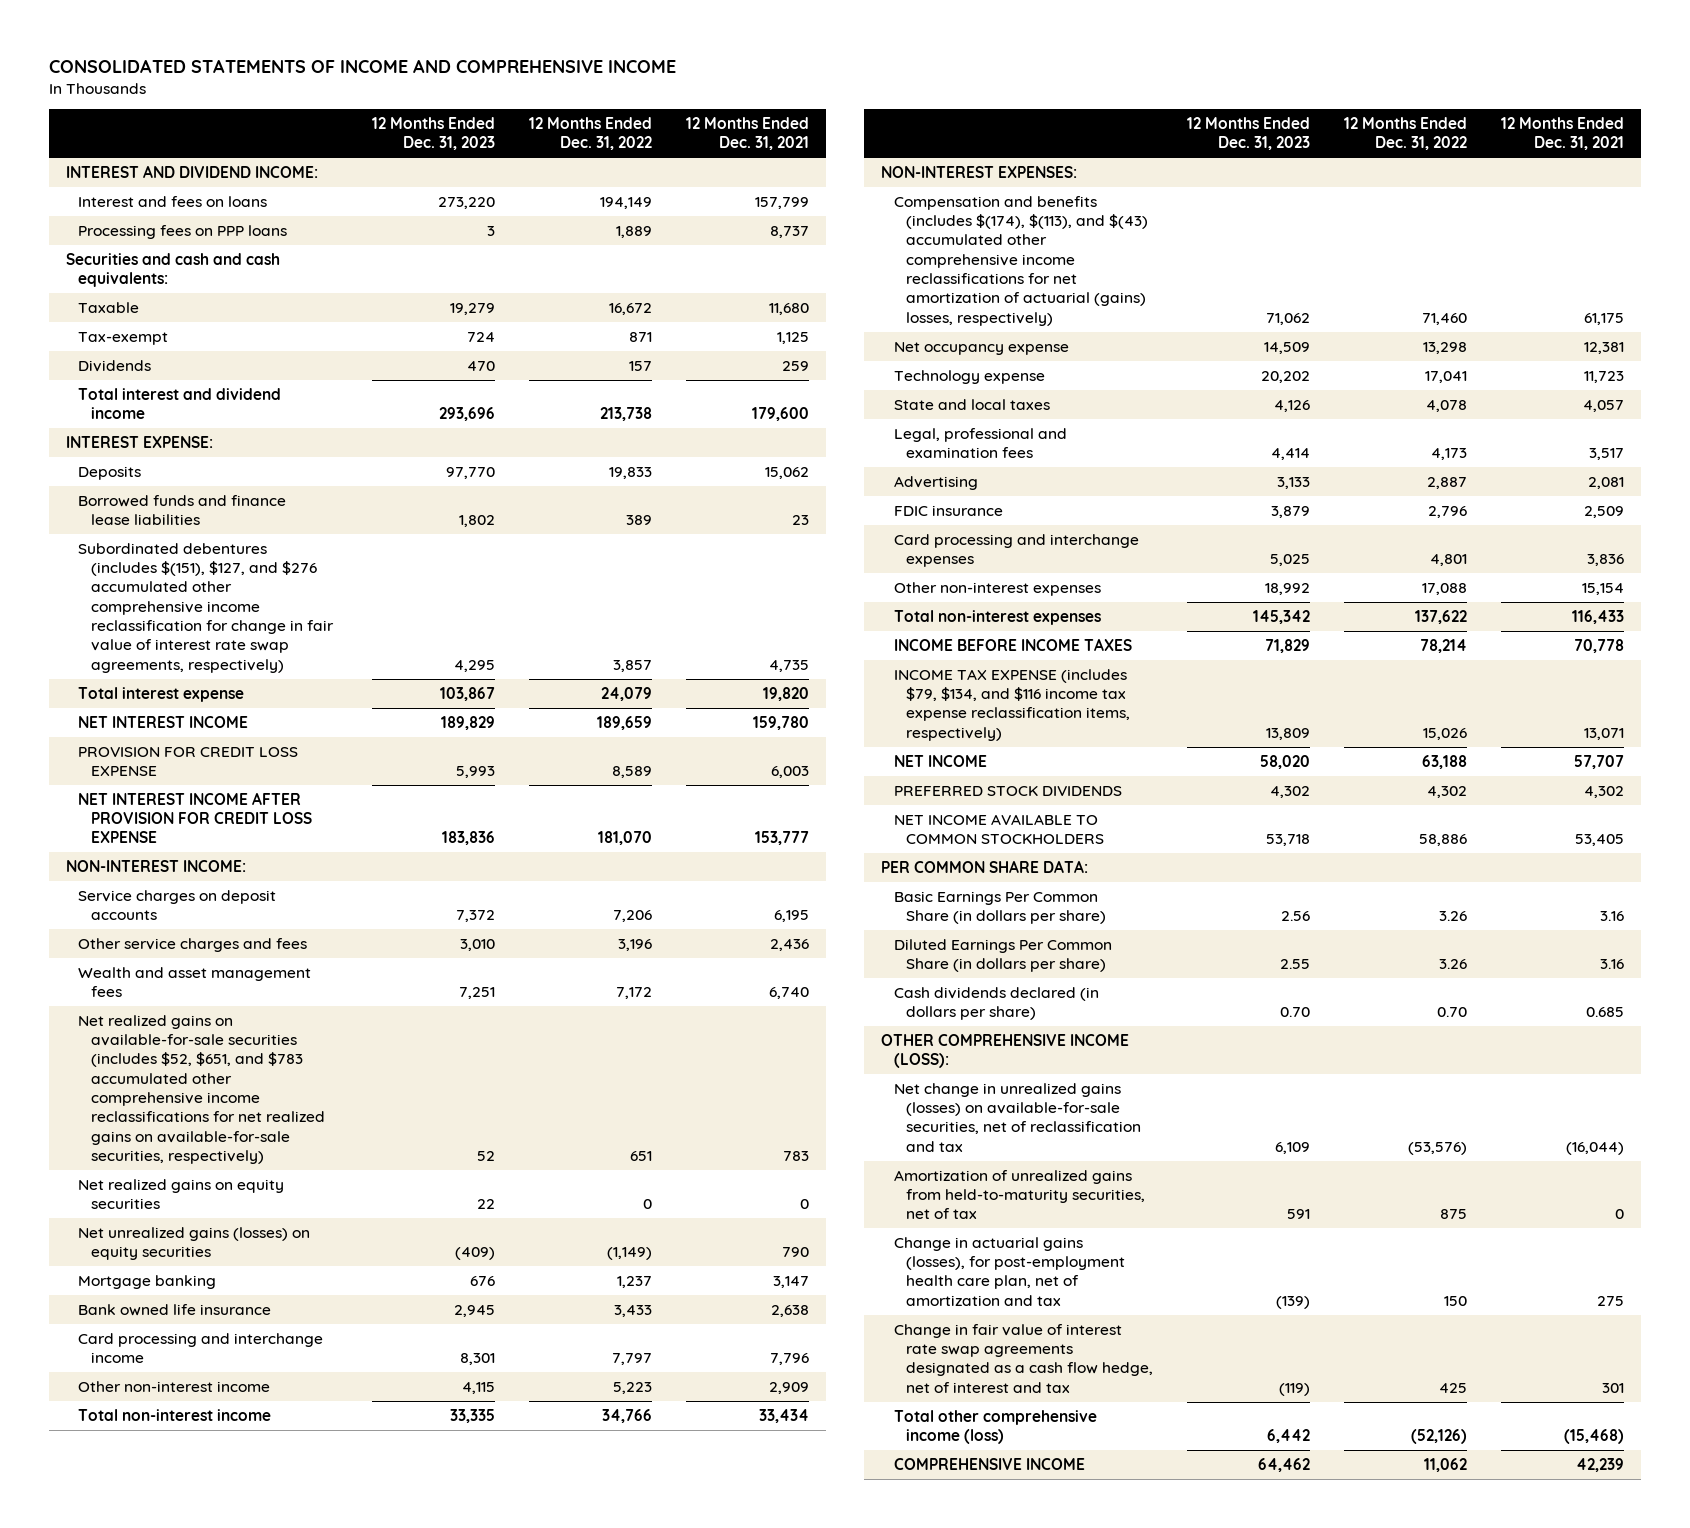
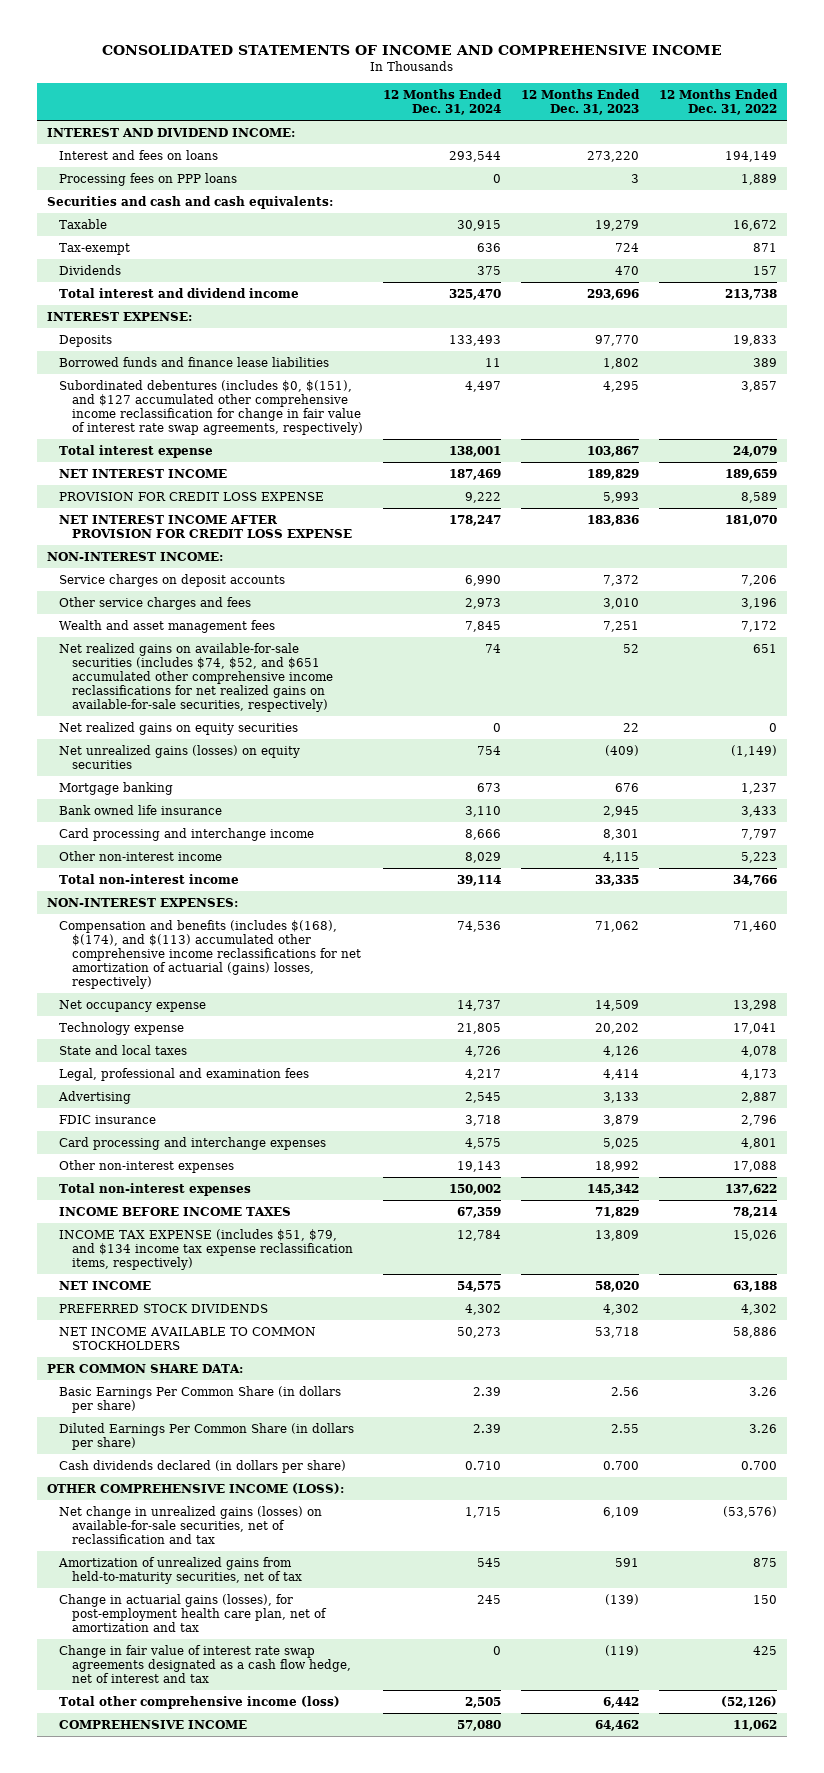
[685,116,809,151] 12 Months Ended Dec. 31, 2021 -> none
none -> [383,88,503,115] 12 Months Ended Dec. 31, 2024
[78,542,334,673] Subordinated debentures (includes $(151), $127, and $276 accumulated other comprehensive income reclassification for change in fair value of interest rate swap agreements, respectively) -> [59,379,364,435] Subordinated debentures (includes $0, $(151), and $127 accumulated other comprehensive income reclassification for change in fair value of interest rate swap agreements, respectively)
[78,1014,325,1164] Net realized gains on available-for-sale securities (includes $52, $651, and $783 accumulated other comprehensive income reclassifications for net realized gains on available-for-sale securities, respectively) -> [59,642,334,712] Net realized gains on available-for-sale securities (includes $74, $52, and $651 accumulated other comprehensive income reclassifications for net realized gains on available-for-sale securities, respectively)
[893,195,1149,326] Compensation and benefits (includes $(174), $(113), and $(43) accumulated other comprehensive income reclassifications for net amortization of actuarial (gains) losses, respectively) -> [59,919,362,989] Compensation and benefits (includes $(168), $(174), and $(113) accumulated other comprehensive income reclassifications for net amortization of actuarial (gains) losses, respectively)
[893,668,1131,741] INCOME TAX EXPENSE (includes $79, $134, and $116 income tax expense reclassification items, respectively) -> [59,1228,354,1270] INCOME TAX EXPENSE (includes $51, $79, and $134 income tax expense reclassification items, respectively)
[1280,1007,1311,1018] 0.70 -> [603,1460,640,1470] 0.700
[1437,1007,1468,1018] 0.70 -> [740,1460,777,1470] 0.700

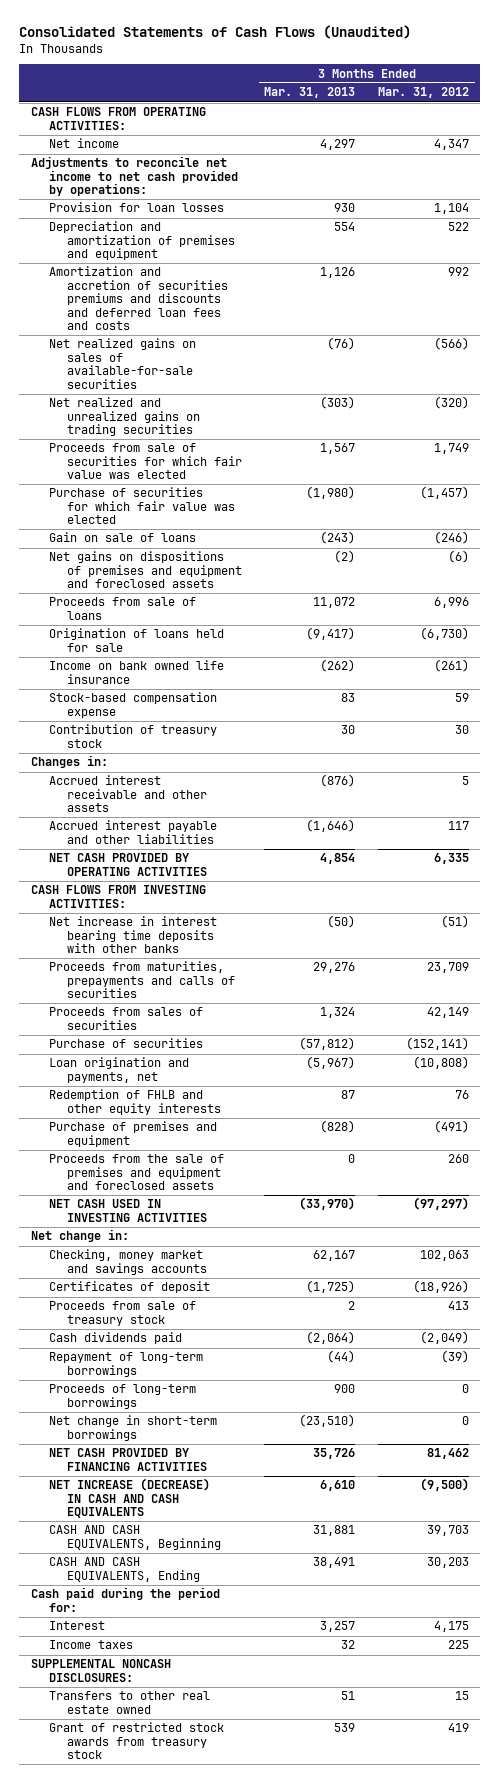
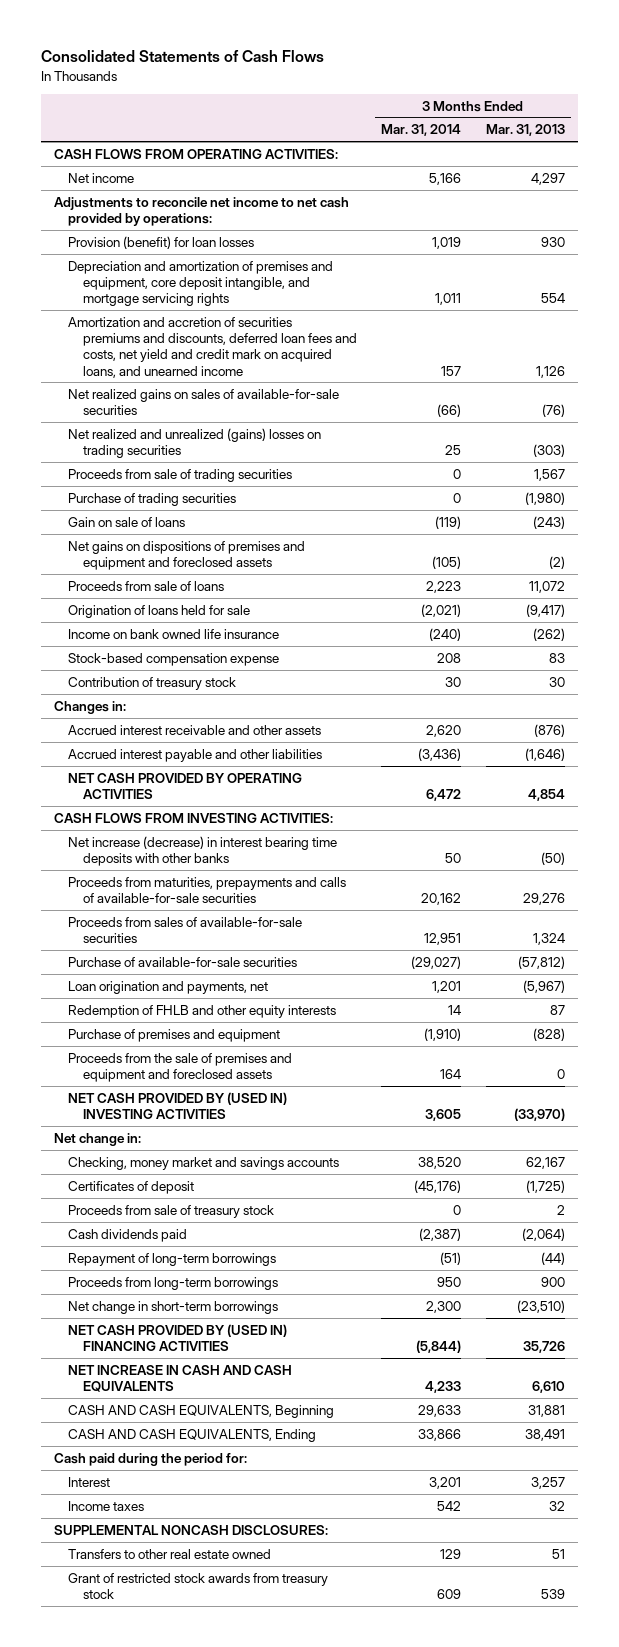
[19,25,412,40] Consolidated Statements of Cash Flows (Unaudited) -> [41,50,325,63] Consolidated Statements of Cash Flows
[377,87,469,99] Mar. 31, 2012 -> none
none -> [381,124,462,137] Mar. 31, 2014
[48,202,224,213] Provision for loan losses -> [68,235,255,249] Provision (benefit) for loan losses
[48,221,235,261] Depreciation and amortization of premises and equipment -> [68,260,334,307] Depreciation and amortization of premises and equipment, core deposit intangible, and mortgage servicing rights
[48,266,228,331] Amortization and accretion of securities premiums and discounts and deferred loan fees and costs -> [68,316,357,378] Amortization and accretion of securities premiums and discounts, deferred loan fees and costs, net yield and credit mark on acquired loans, and unearned income
[48,397,200,437] Net realized and unrealized gains on trading securities -> [68,427,322,459] Net realized and unrealized (gains) losses on trading securities
[48,443,242,480] Proceeds from sale of securities for which fair value was elected -> [68,468,293,482] Proceeds from sale of trading securities
[48,487,235,525] Purchase of securities for which fair value was elected -> [68,492,237,506] Purchase of trading securities
[48,916,217,954] Net increase in interest bearing time deposits with other banks -> [68,835,338,867] Net increase (decrease) in interest bearing time deposits with other banks
[48,961,235,999] Proceeds from maturities, prepayments and calls of securities -> [68,876,347,904] Proceeds from maturities, prepayments and calls of available-for-sale securities
[48,1007,203,1030] Proceeds from sales of securities -> [68,916,303,944] Proceeds from sales of available-for-sale securities
[48,1038,203,1049] Purchase of securities -> [68,956,298,967] Purchase of available-for-sale securities
[48,1199,207,1222] NET CASH USED IN INVESTING ACTIVITIES -> [68,1091,288,1120] NET CASH PROVIDED BY (USED IN) INVESTING ACTIVITIES
[48,1384,196,1409] Proceeds of long-term borrowings -> [68,1276,279,1290] Proceeds from long-term borrowings
[48,1448,207,1471] NET CASH PROVIDED BY FINANCING ACTIVITIES -> [68,1323,288,1352] NET CASH PROVIDED BY (USED IN) FINANCING ACTIVITIES
[48,1478,210,1519] NET INCREASE (DECREASE) IN CASH AND CASH EQUIVALENTS -> [68,1364,293,1393] NET INCREASE IN CASH AND CASH EQUIVALENTS

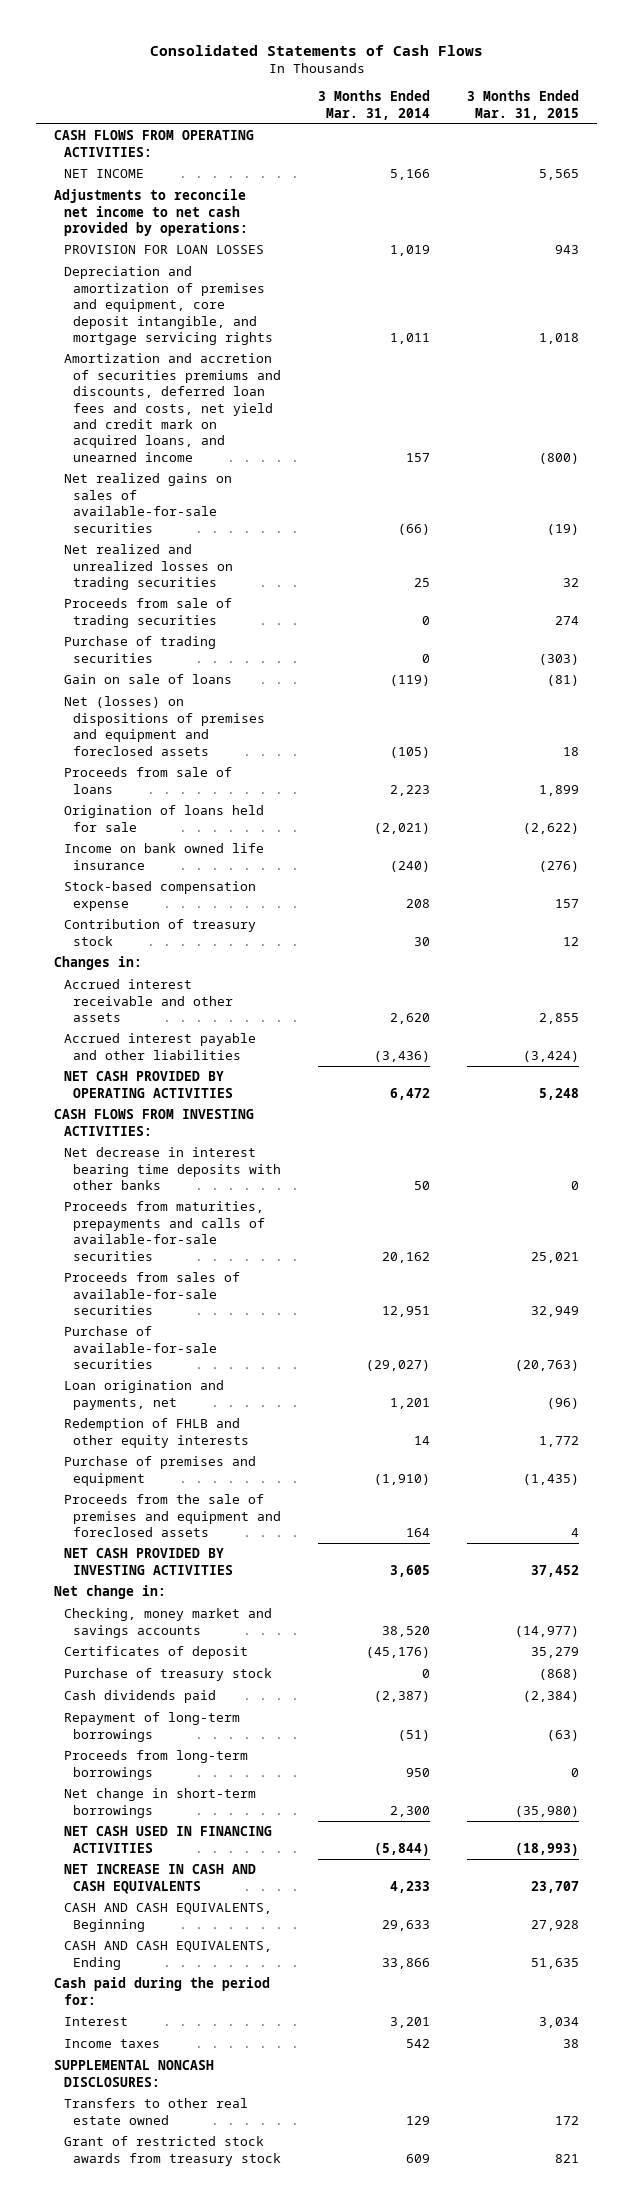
[486,124,566,137] Mar. 31, 2013 -> none
none -> [466,90,579,120] 3 Months Ended Mar. 31, 2015
[68,172,135,183] Net income -> [63,169,144,179] NET INCOME
[68,235,255,249] Provision (benefit) for loan losses -> [63,245,264,255] PROVISION FOR LOAN LOSSES
[68,427,322,459] Net realized and unrealized (gains) losses on trading securities -> [63,544,233,591] Net realized and unrealized losses on trading securities
[68,540,306,571] Net gains on dispositions of premises and equipment and foreclosed assets -> [63,696,265,756] Net (losses) on dispositions of premises and equipment and foreclosed assets
[68,835,338,867] Net increase (decrease) in interest bearing time deposits with other banks -> [63,1147,281,1191] Net decrease in interest bearing time deposits with other banks
[68,1091,288,1120] NET CASH PROVIDED BY (USED IN) INVESTING ACTIVITIES -> [63,1548,233,1575] NET CASH PROVIDED BY INVESTING ACTIVITIES
[68,1204,275,1218] Proceeds from sale of treasury stock -> none
none -> [63,1668,272,1682] Purchase of treasury stock
[68,1323,288,1352] NET CASH PROVIDED BY (USED IN) FINANCING ACTIVITIES -> [63,1826,272,1853] NET CASH USED IN FINANCING ACTIVITIES

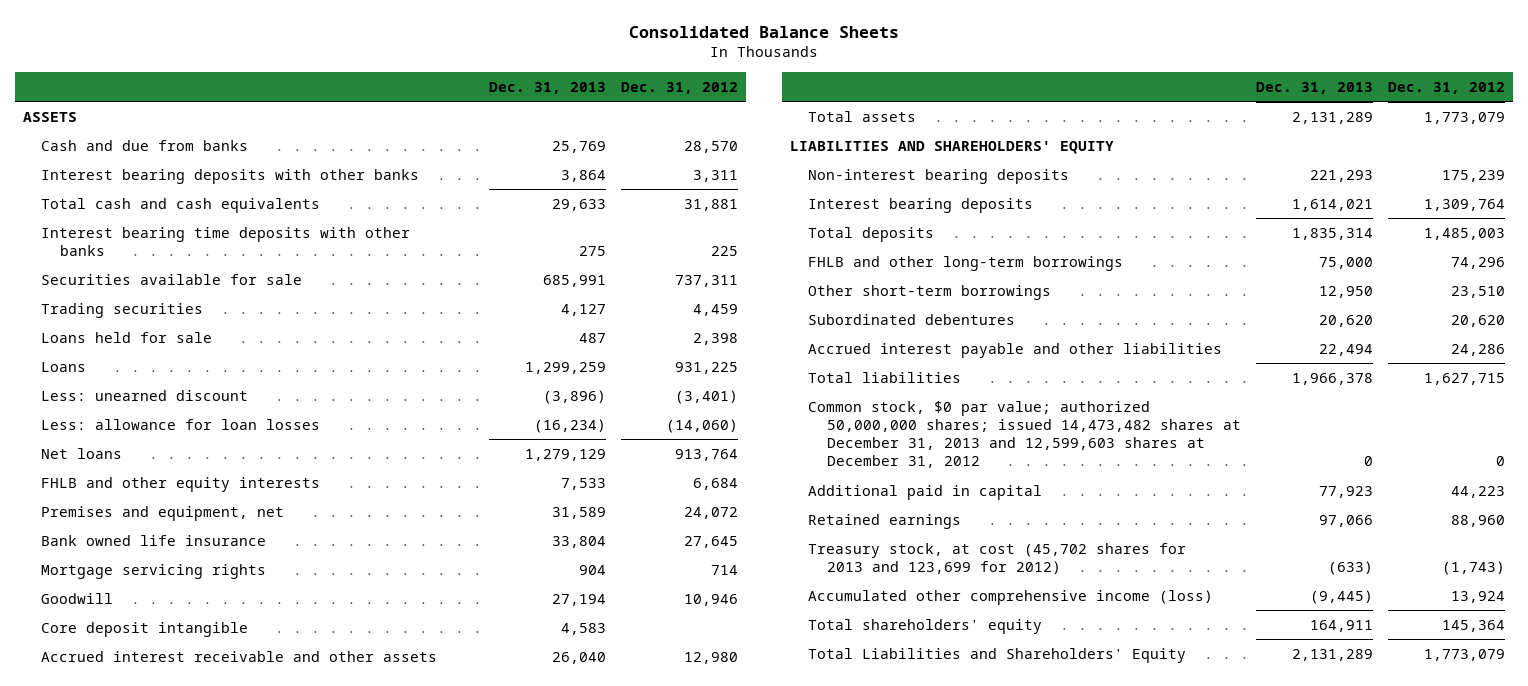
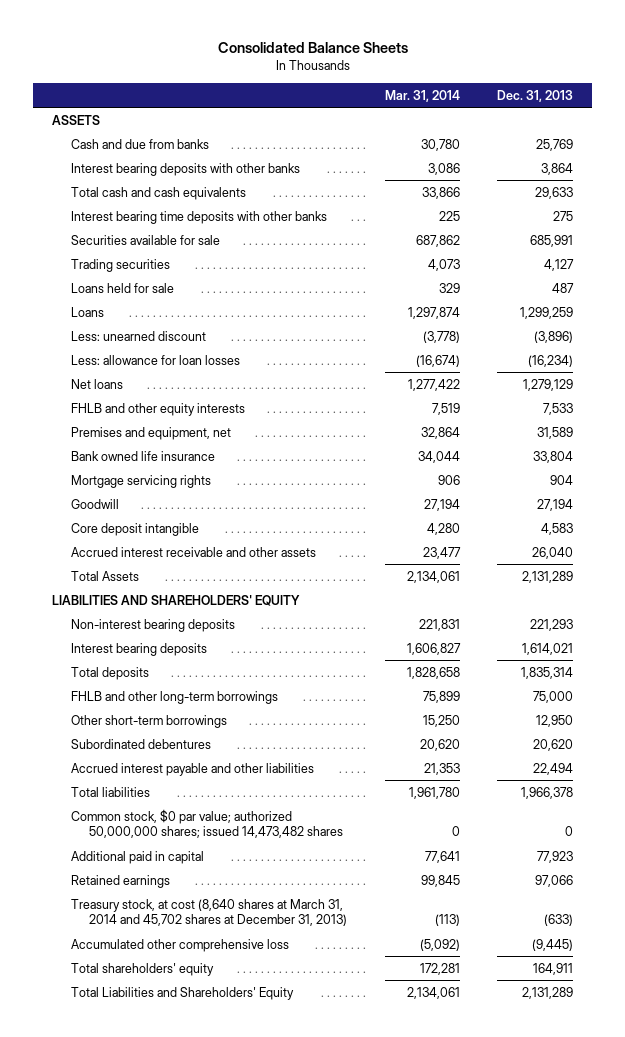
[621,81,739,94] Dec. 31, 2012 -> none
none -> [384,89,460,102] Mar. 31, 2014
[808,110,917,122] Total assets -> [70,570,139,581] Total Assets
[808,400,1242,469] Common stock, $0 par value; authorized 50,000,000 shares; issued 14,473,482 shares at December 31, 2013 and 12,599,603 shares at December 31, 2012 -> [70,808,344,839] Common stock, $0 par value; authorized 50,000,000 shares; issued 14,473,482 shares
[808,542,1187,574] Treasury stock, at cost (45,702 shares for 2013 and 123,699 for 2012) -> [70,898,348,927] Treasury stock, at cost (8,640 shares at March 31, 2014 and 45,702 shares at December 31, 2013)
[808,589,1214,605] Accumulated other comprehensive income (loss) -> [70,938,289,952] Accumulated other comprehensive loss

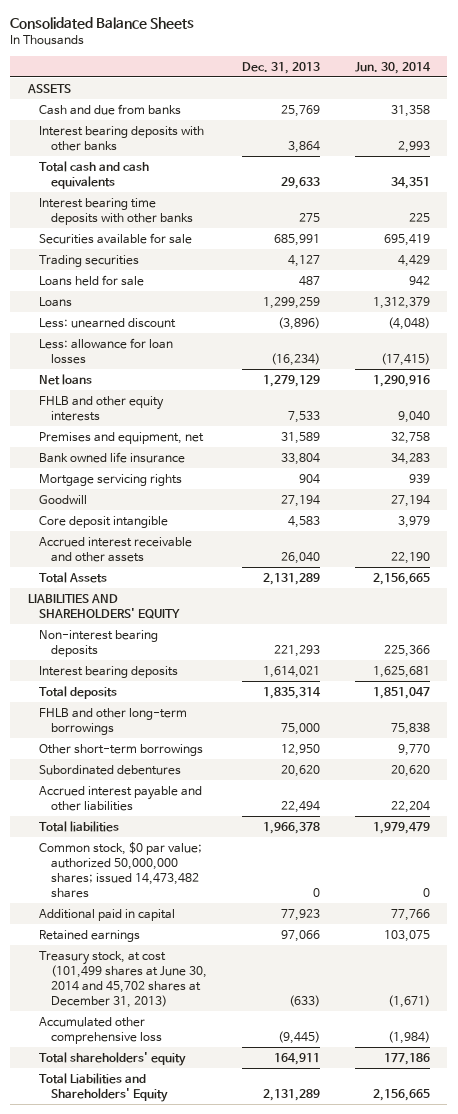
[384,89,460,102] Mar. 31, 2014 -> none
none -> [354,61,431,74] Jun. 30, 2014
[70,898,348,927] Treasury stock, at cost (8,640 shares at March 31, 2014 and 45,702 shares at December 31, 2013) -> [39,950,208,1009] Treasury stock, at cost (101,499 shares at June 30, 2014 and 45,702 shares at December 31, 2013)

